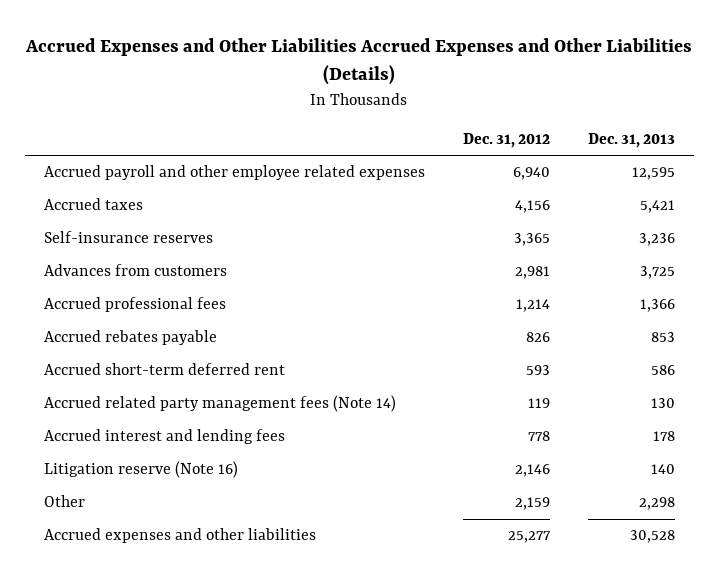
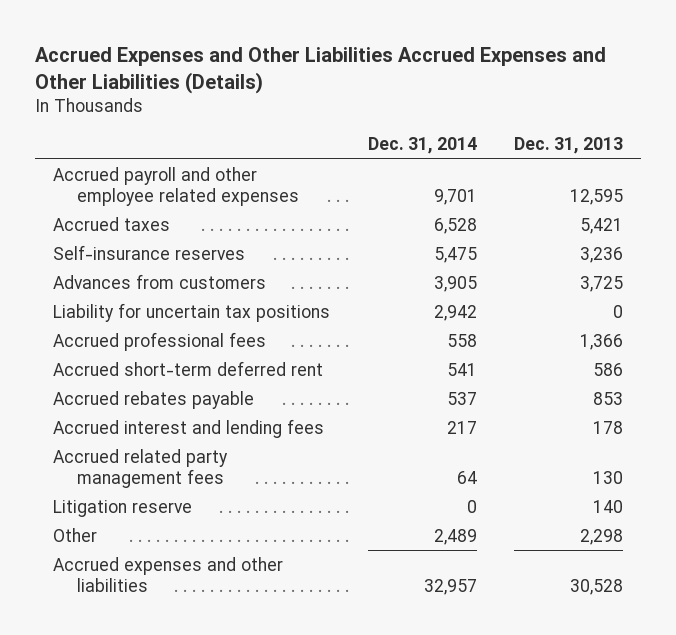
[462,133,550,149] Dec. 31, 2012 -> none
none -> [367,137,477,155] Dec. 31, 2014
none -> [53,302,331,322] Liability for uncertain tax positions
[43,395,396,413] Accrued related party management fees (Note 14) -> none
[43,330,217,346] Accrued rebates payable -> [53,390,255,409] Accrued rebates payable
none -> [53,448,229,488] Accrued related party management fees
[43,461,238,479] Litigation reserve (Note 16) -> [53,499,193,517] Litigation reserve

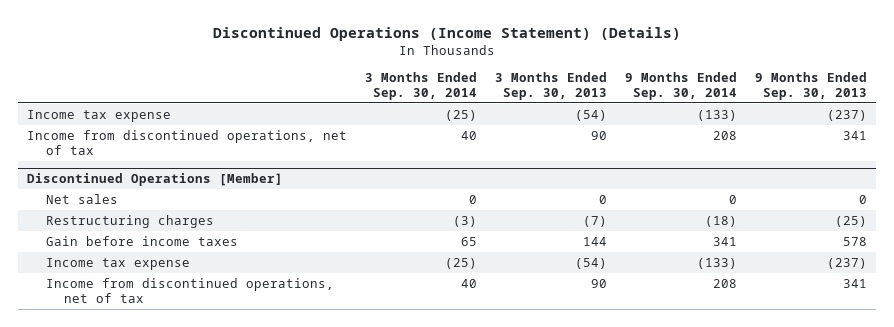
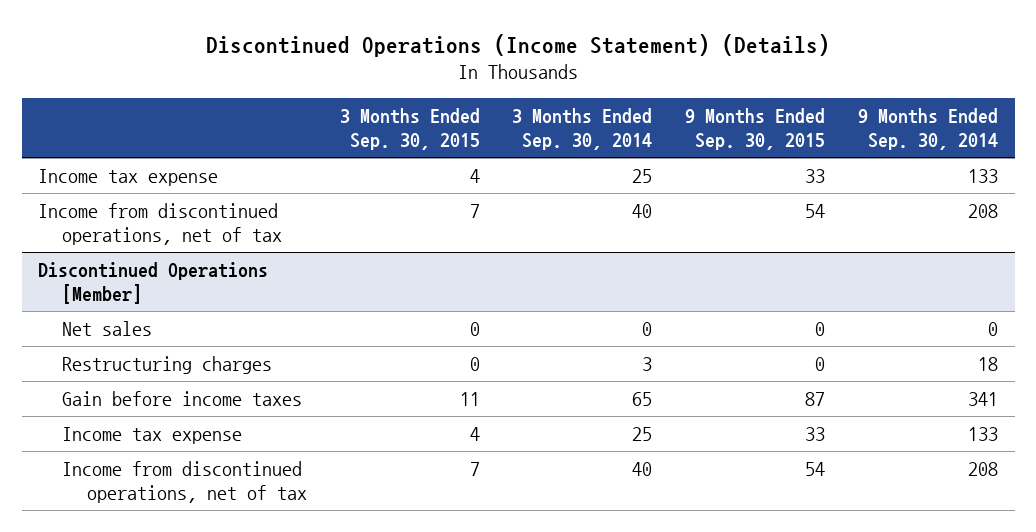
[495,72,608,100] 3 Months Ended Sep. 30, 2013 -> none
[754,72,867,100] 9 Months Ended Sep. 30, 2013 -> none
none -> [339,107,480,150] 3 Months Ended Sep. 30, 2015
none -> [685,107,826,150] 9 Months Ended Sep. 30, 2015
[445,110,478,122] (25) -> [632,168,653,183] 25
[696,110,737,122] (133) -> [968,168,999,183] 133
[453,216,478,228] (3) -> [642,356,653,371] 3
[704,216,737,228] (18) -> [978,356,999,371] 18
[445,258,478,270] (25) -> [632,426,653,441] 25
[696,258,737,270] (133) -> [968,426,999,441] 133

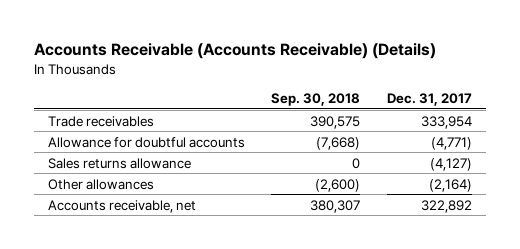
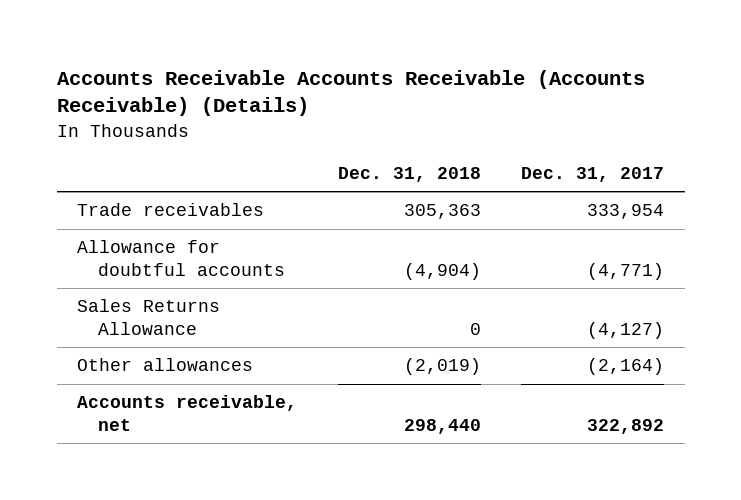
[34,43,437,60] Accounts Receivable (Accounts Receivable) (Details) -> [56,69,645,117] Accounts Receivable Accounts Receivable (Accounts Receivable) (Details)
[271,93,361,107] Sep. 30, 2018 -> none
none -> [337,166,481,182] Dec. 31, 2018
[47,157,191,169] Sales returns allowance -> [77,299,221,335] Sales Returns Allowance

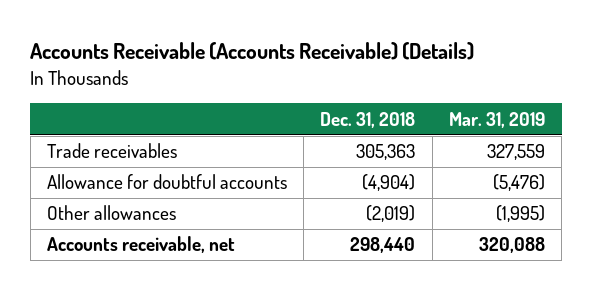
[56,69,645,117] Accounts Receivable Accounts Receivable (Accounts Receivable) (Details) -> [30,42,475,61] Accounts Receivable (Accounts Receivable) (Details)
[521,166,665,182] Dec. 31, 2017 -> none
none -> [449,111,546,128] Mar. 31, 2019
[77,299,221,335] Sales Returns Allowance -> none

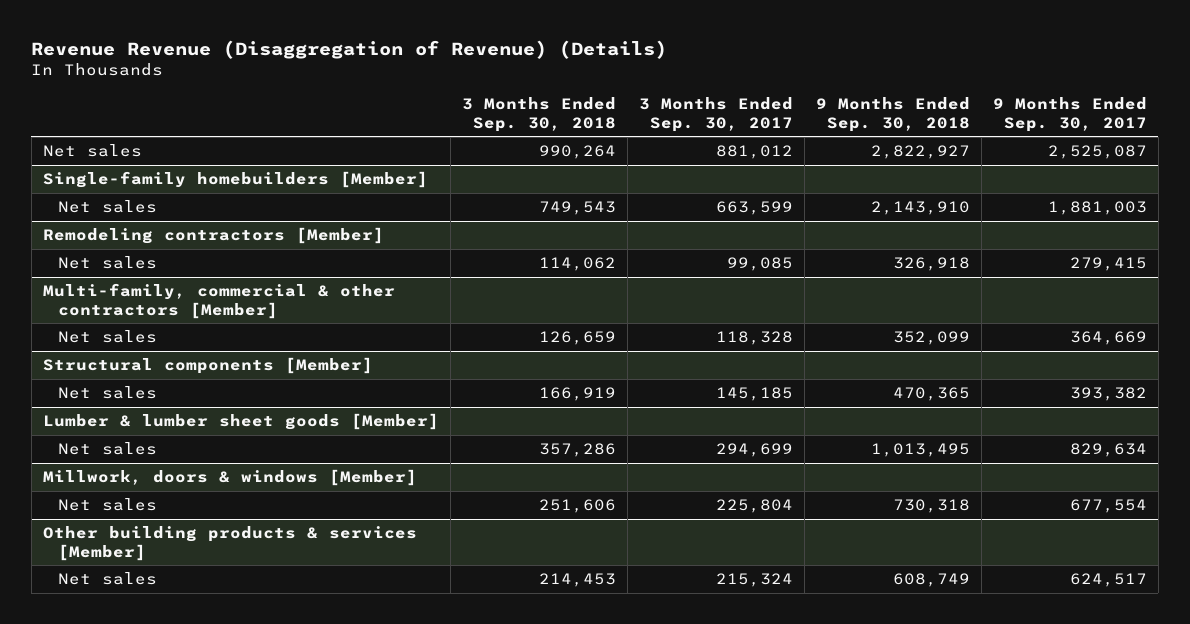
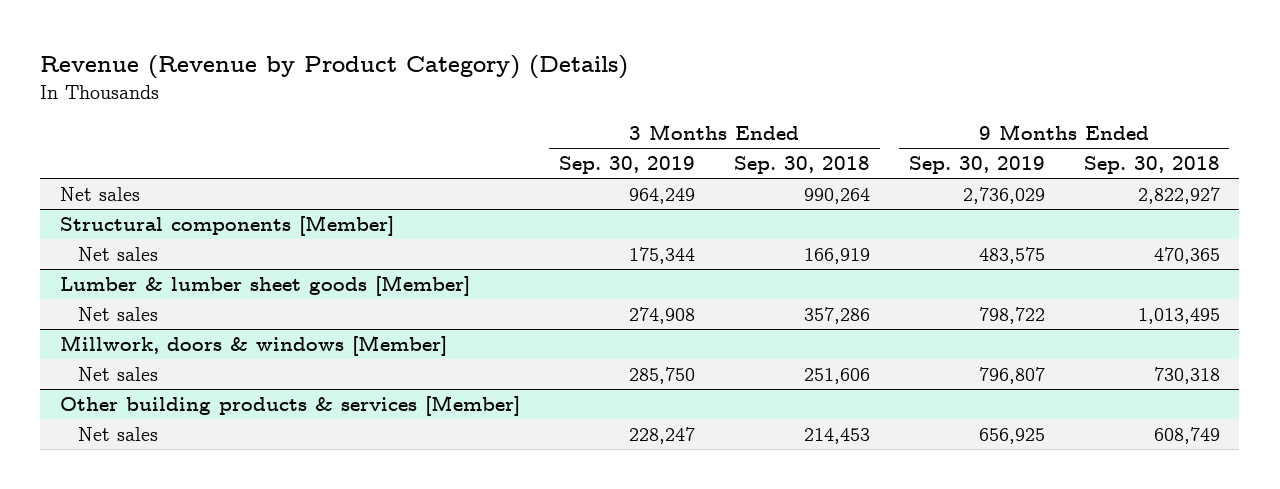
[31,39,668,59] Revenue Revenue (Disaggregation of Revenue) (Details) -> [40,54,629,79] Revenue (Revenue by Product Category) (Details)
[638,97,793,132] 3 Months Ended Sep. 30, 2017 -> none
[992,97,1147,132] 9 Months Ended Sep. 30, 2017 -> none
none -> [558,156,695,175] Sep. 30, 2019
none -> [908,156,1045,175] Sep. 30, 2019
[42,171,428,189] Single-family homebuilders [Member] -> none
[57,200,157,214] Net sales -> none
[42,227,384,245] Remodeling contractors [Member] -> none
[57,256,157,270] Net sales -> none
[42,283,395,319] Multi-family, commercial & other contractors [Member] -> none
[57,330,157,344] Net sales -> none

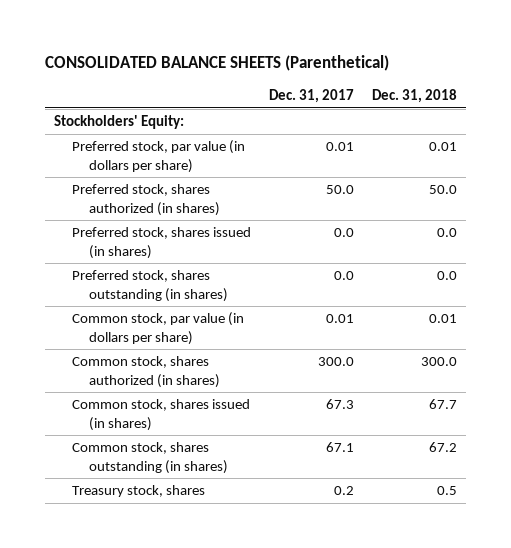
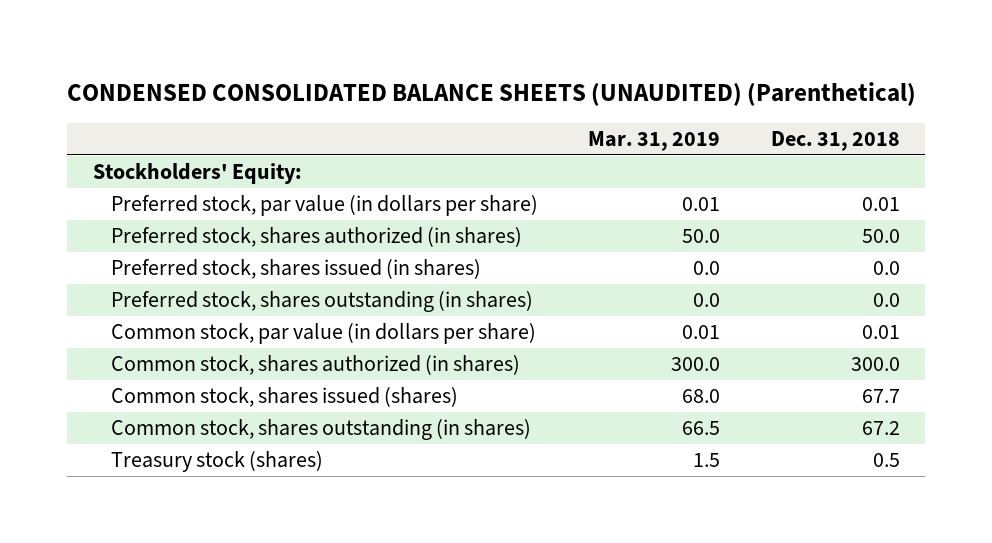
[44,54,389,71] CONSOLIDATED BALANCE SHEETS (Parenthetical) -> [67,82,917,107] CONDENSED CONSOLIDATED BALANCE SHEETS (UNAUDITED) (Parenthetical)
[268,88,354,103] Dec. 31, 2017 -> none
none -> [588,131,721,152] Mar. 31, 2019
[71,399,250,431] Common stock, shares issued (in shares) -> [110,387,458,408] Common stock, shares issued (shares)
[71,485,205,498] Treasury stock, shares -> [110,451,323,473] Treasury stock (shares)

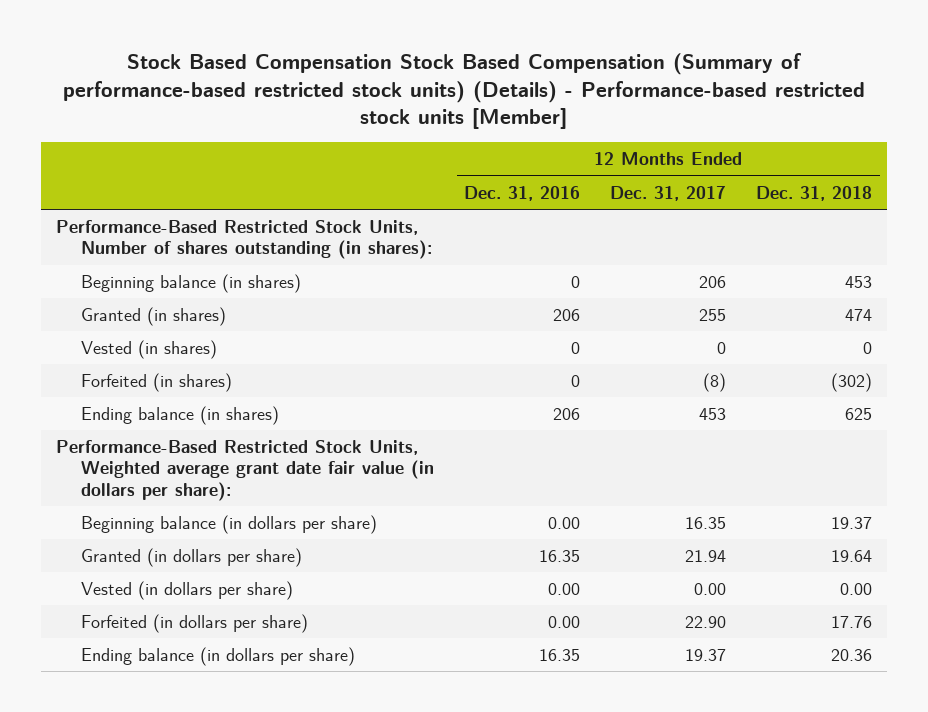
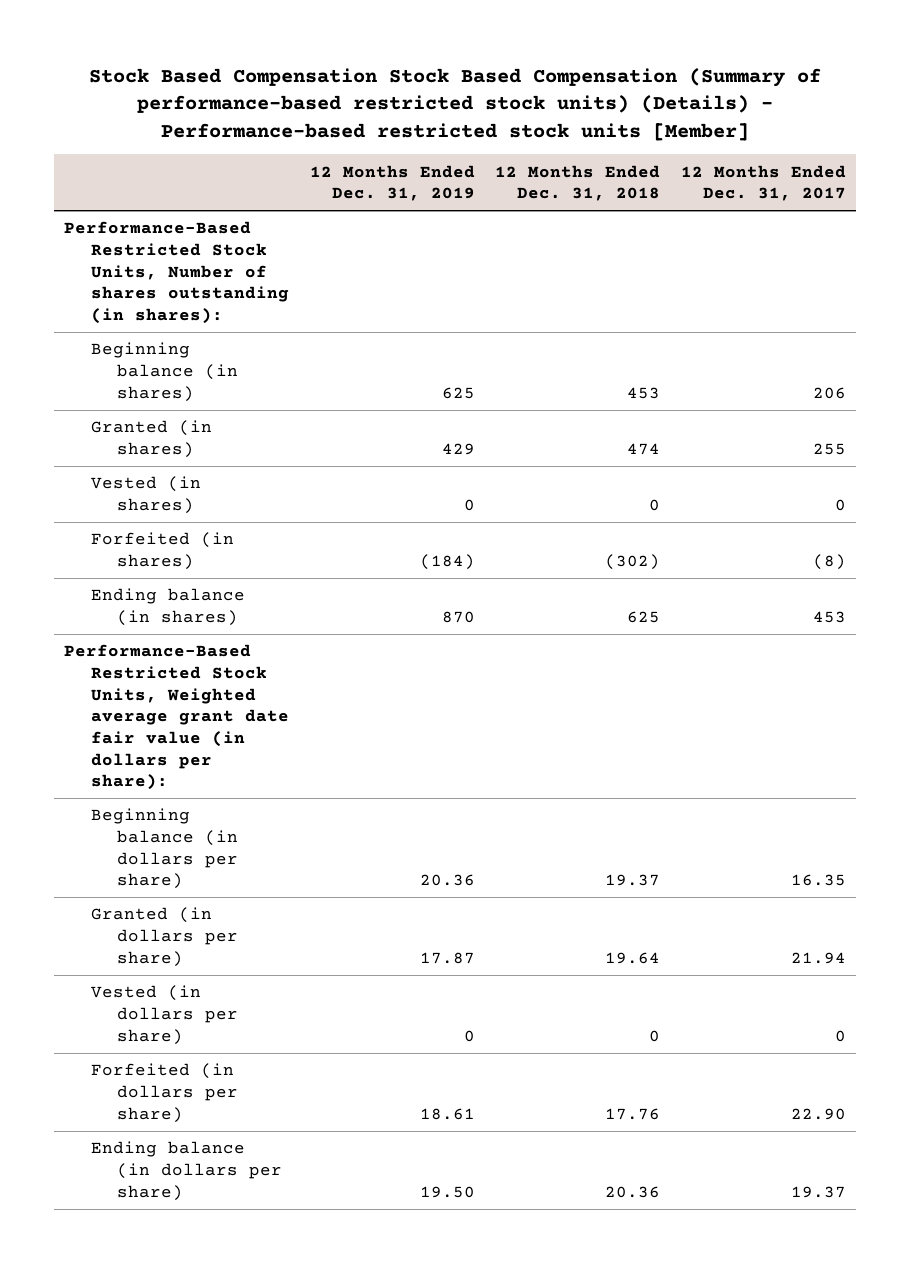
[464,185,581,201] Dec. 31, 2016 -> none
none -> [309,164,475,202] 12 Months Ended Dec. 31, 2019
[694,582,727,595] 0.00 -> [834,1029,846,1042] 0
[840,582,873,595] 0.00 -> [649,1029,661,1042] 0

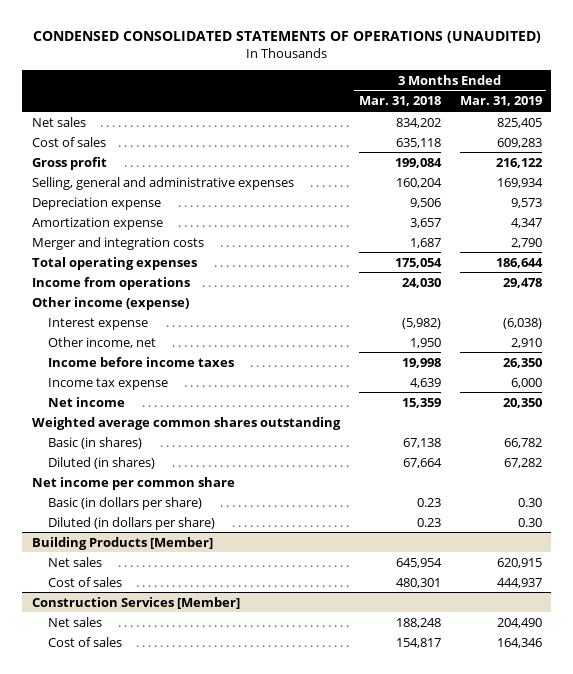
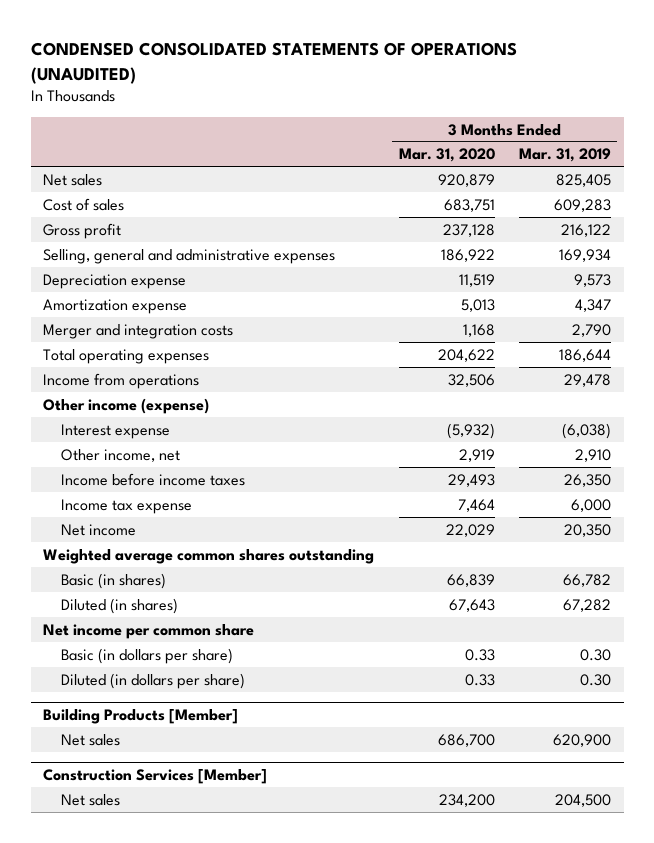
[358,96,441,107] Mar. 31, 2018 -> none
none -> [398,148,495,163] Mar. 31, 2020
[47,576,122,587] Cost of sales -> none
[496,557,542,568] 620,915 -> [553,733,612,747] 620,900
[47,636,122,647] Cost of sales -> none
[496,617,542,628] 204,490 -> [555,793,612,807] 204,500

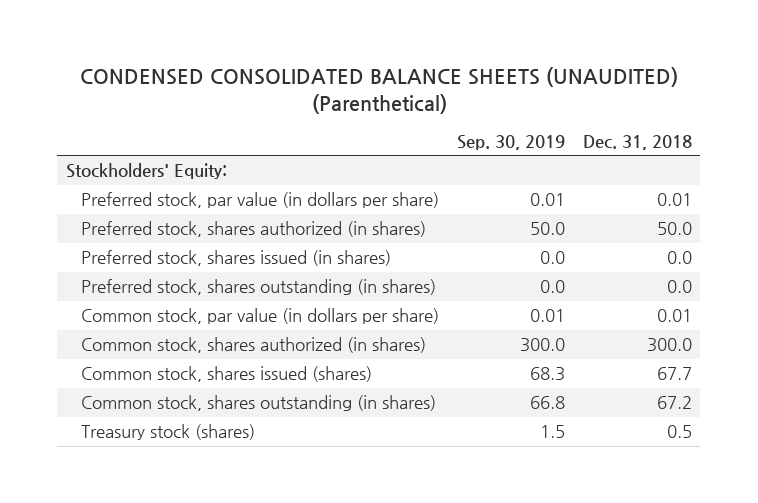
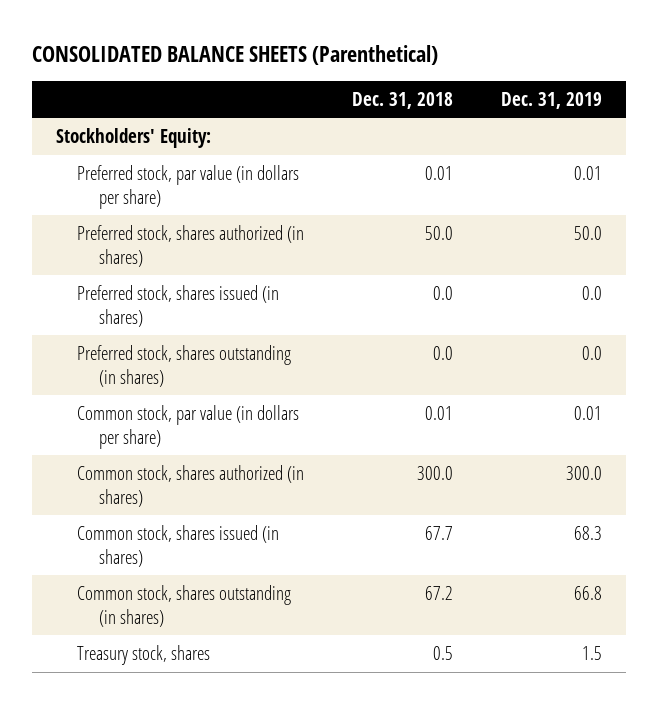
[79,67,678,114] CONDENSED CONSOLIDATED BALANCE SHEETS (UNAUDITED) (Parenthetical) -> [32,44,439,65] CONSOLIDATED BALANCE SHEETS (Parenthetical)
[456,134,565,150] Sep. 30, 2019 -> none
none -> [501,91,603,109] Dec. 31, 2019
[81,366,373,383] Common stock, shares issued (shares) -> [77,525,280,567] Common stock, shares issued (in shares)
[81,424,256,441] Treasury stock (shares) -> [77,645,211,666] Treasury stock, shares

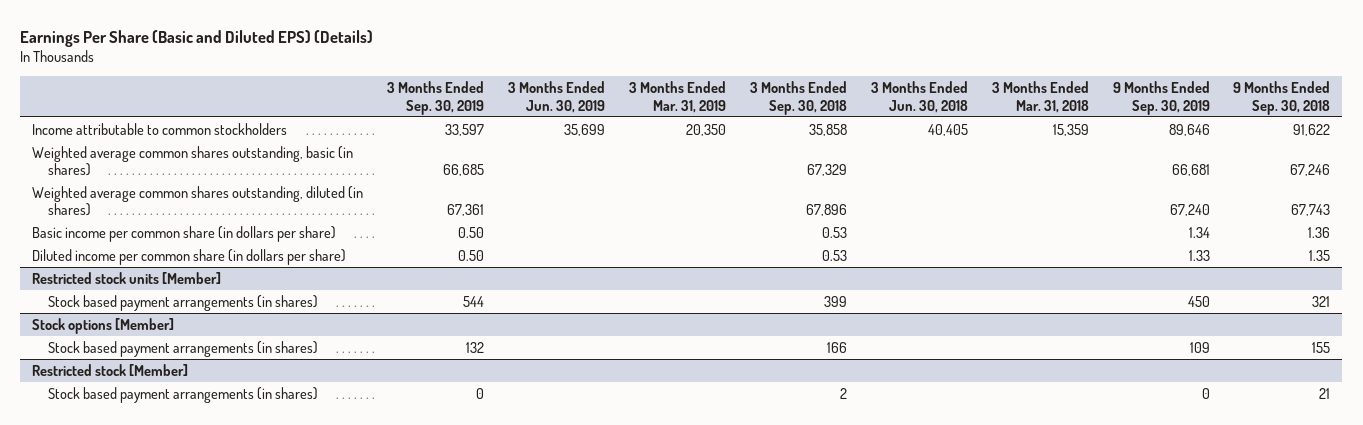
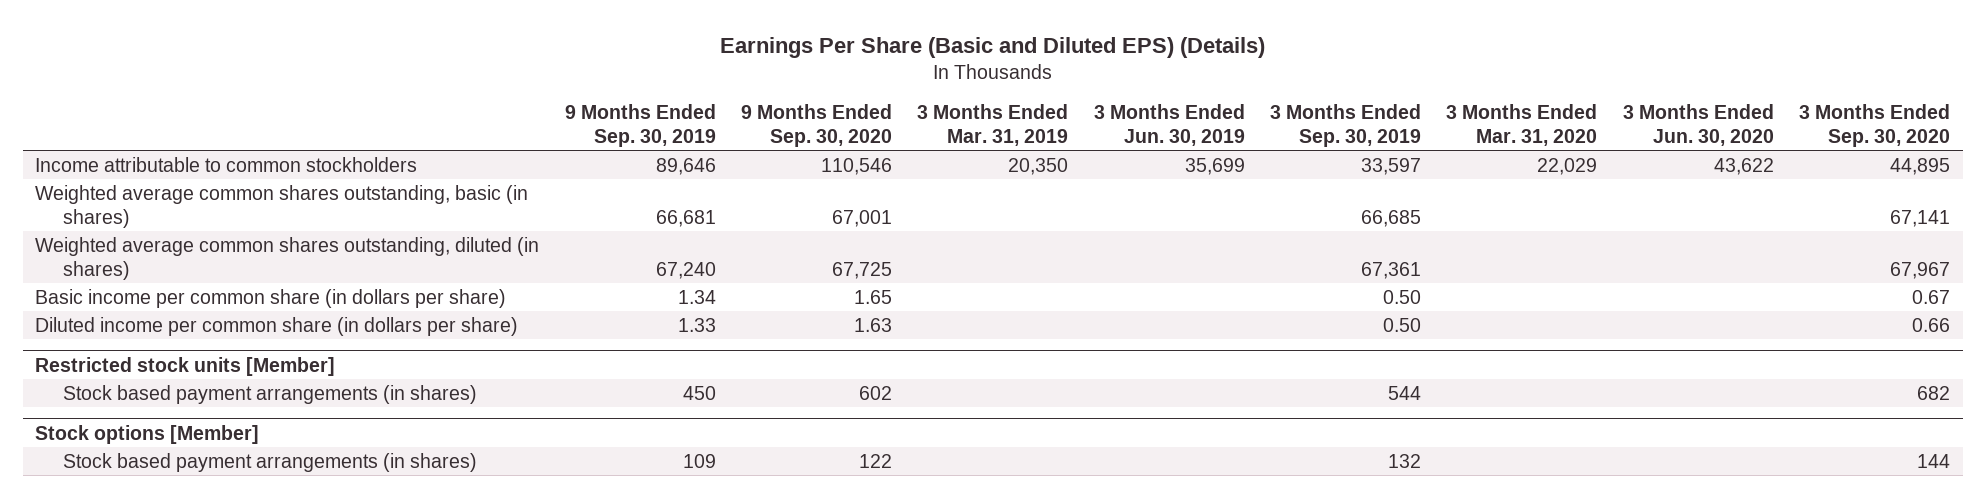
[749,80,847,115] 3 Months Ended Sep. 30, 2018 -> none
[870,80,968,113] 3 Months Ended Jun. 30, 2018 -> none
[991,80,1089,113] 3 Months Ended Mar. 31, 2018 -> none
[1233,80,1331,115] 9 Months Ended Sep. 30, 2018 -> none
none -> [740,103,892,147] 9 Months Ended Sep. 30, 2020
none -> [1446,103,1598,146] 3 Months Ended Mar. 31, 2020
none -> [1622,103,1774,146] 3 Months Ended Jun. 30, 2020
none -> [1798,103,1950,147] 3 Months Ended Sep. 30, 2020
[32,363,189,376] Restricted stock [Member] -> none
[47,386,318,403] Stock based payment arrangements (in shares) -> none

